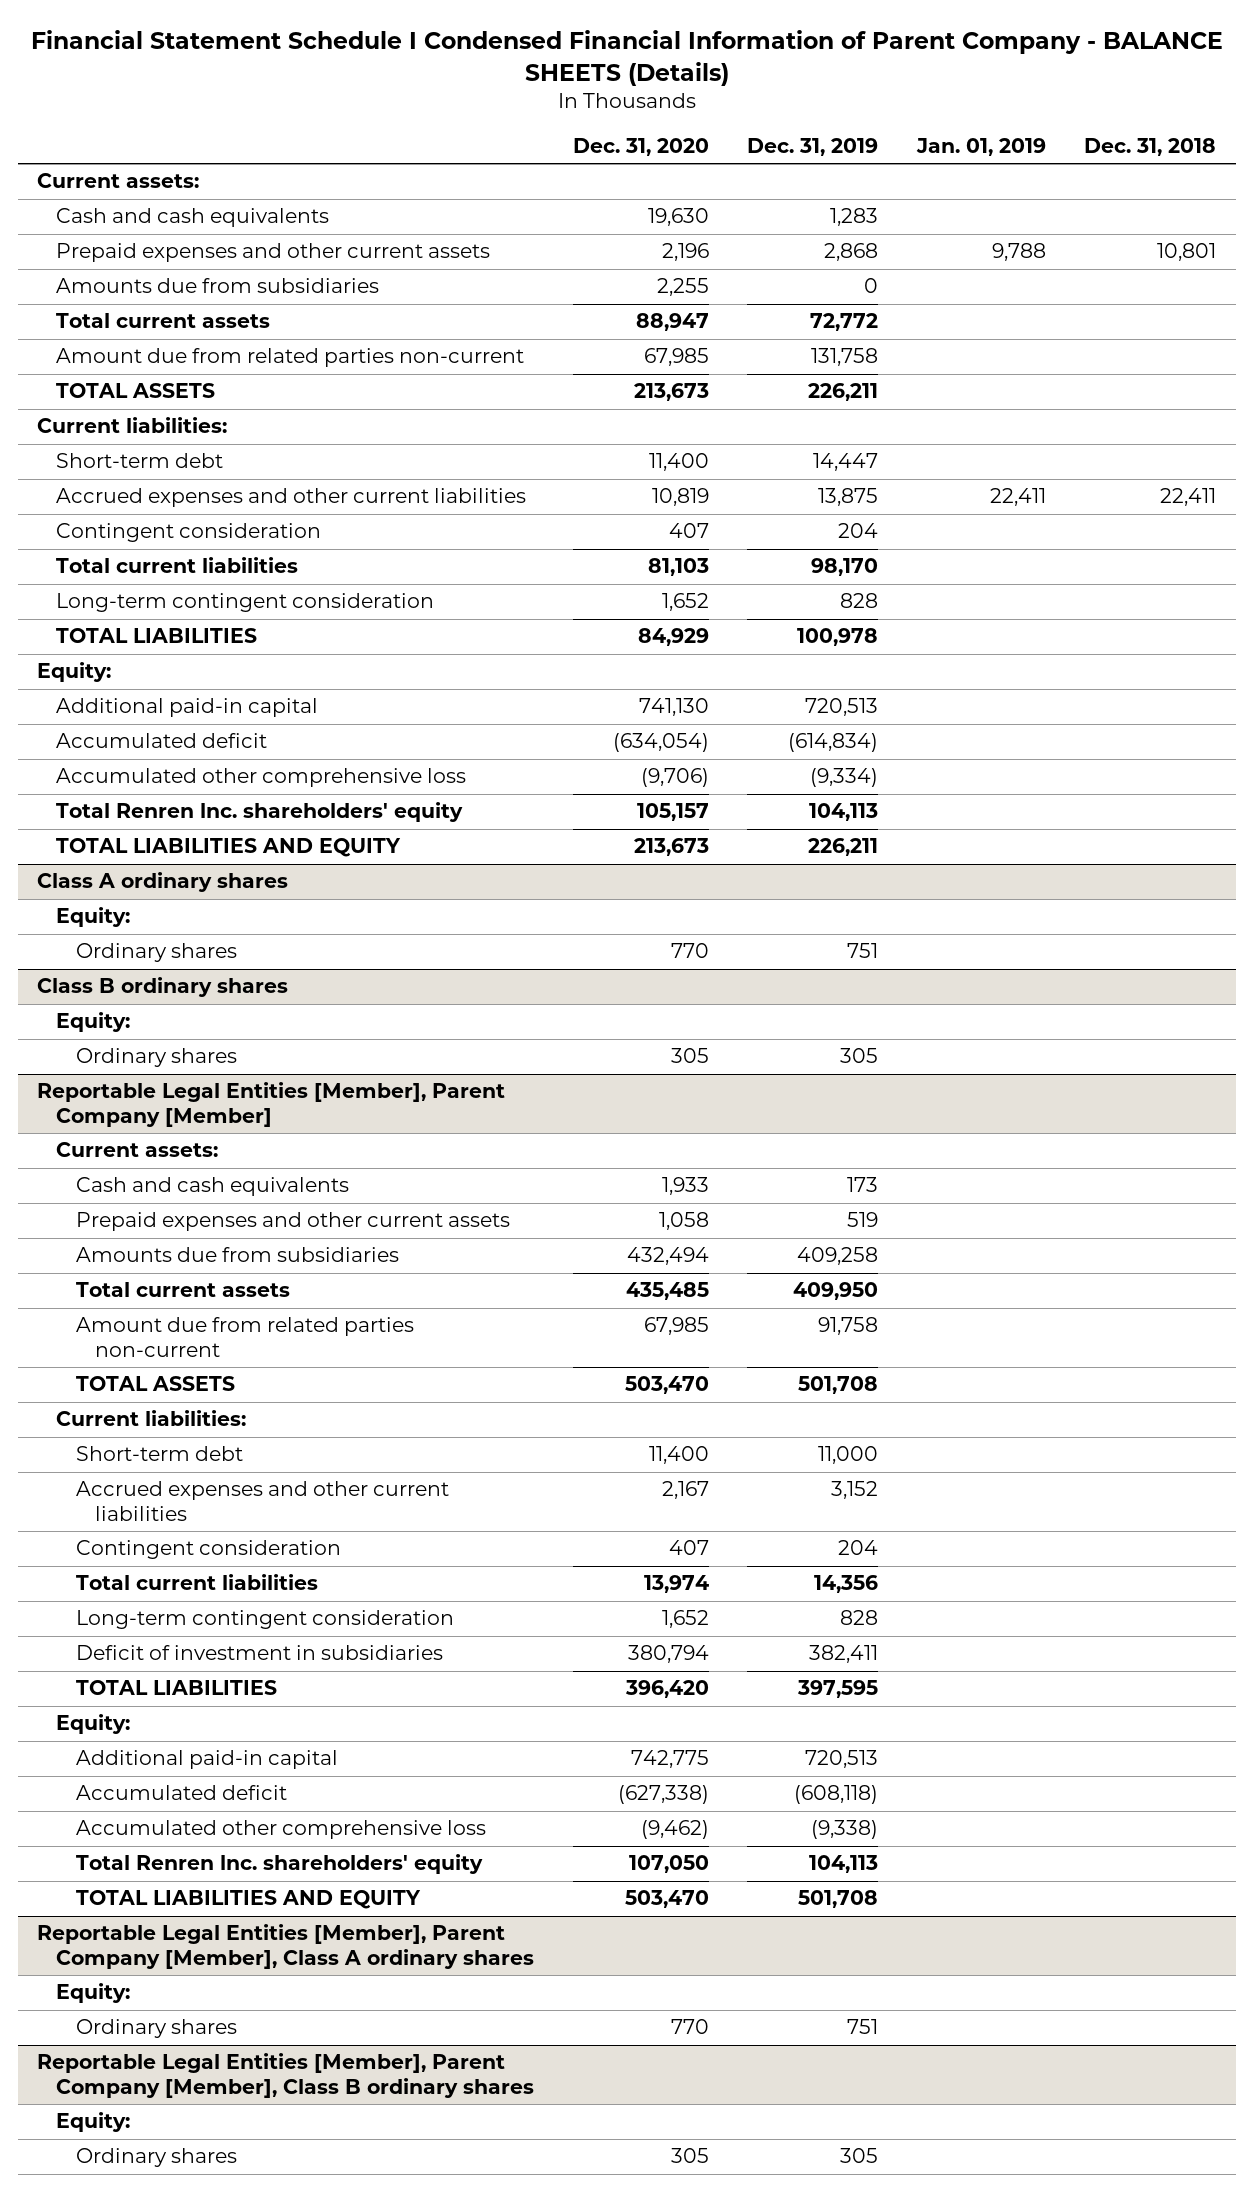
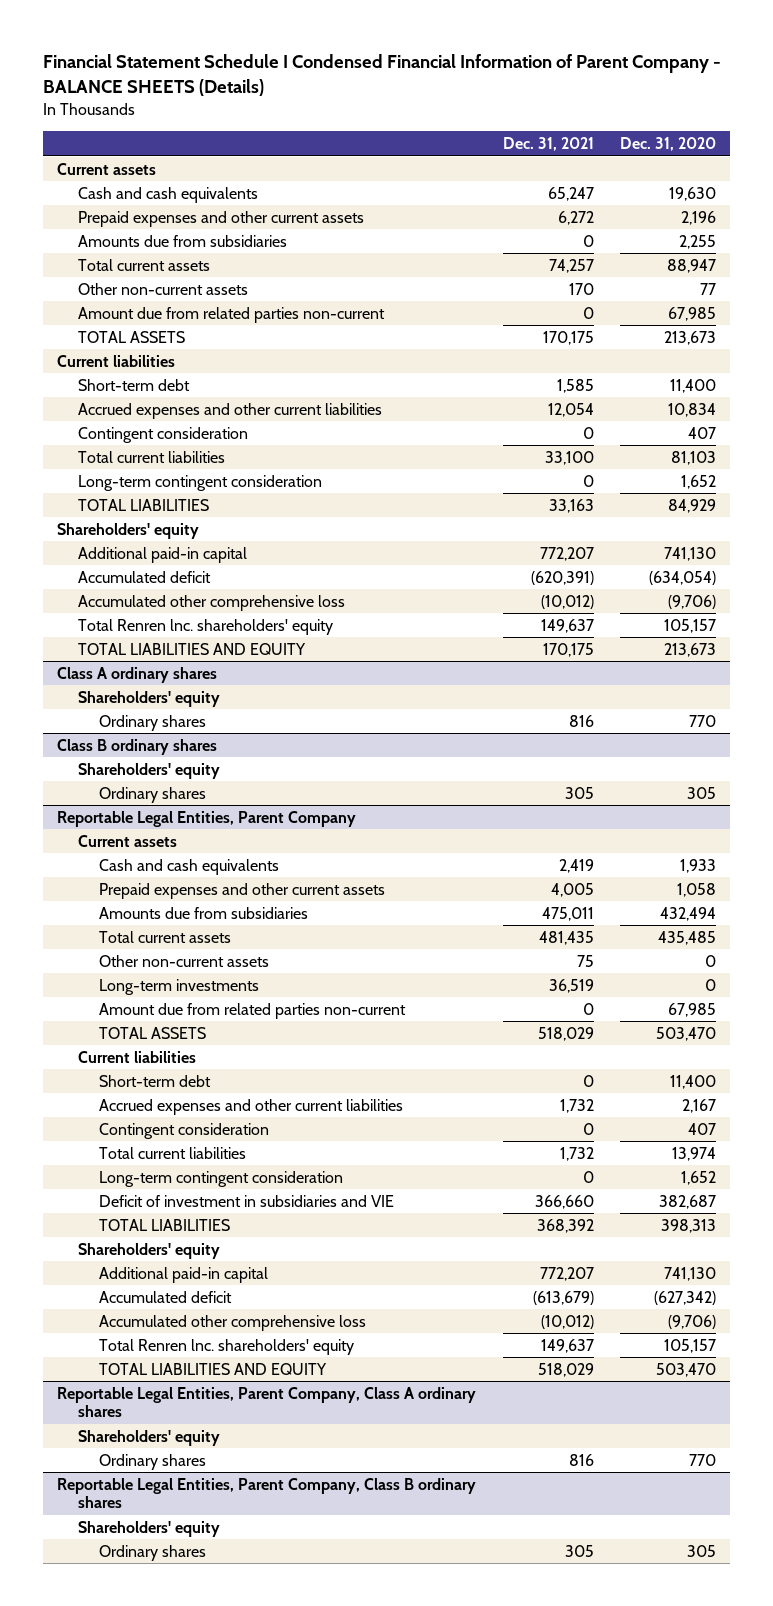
[747,137,879,156] Dec. 31, 2019 -> none
[915,137,1046,156] Jan. 01, 2019 -> none
[1084,137,1217,156] Dec. 31, 2018 -> none
none -> [502,137,594,152] Dec. 31, 2021
[36,173,199,189] Current assets: -> [56,162,156,175] Current assets
none -> [77,282,248,295] Other non-current assets
[36,417,227,434] Current liabilities: -> [56,354,175,367] Current liabilities
[651,488,709,507] 10,819 -> [668,402,717,417] 10,834
[36,662,111,683] Equity: -> [56,522,199,539] Shareholders' equity
[56,907,131,928] Equity: -> [77,690,220,707] Shareholders' equity
[56,1012,131,1033] Equity: -> [77,762,220,779] Shareholders' equity
[36,1082,505,1128] Reportable Legal Entities [Member], Parent Company [Member] -> [56,810,356,827] Reportable Legal Entities, Parent Company
[56,1142,219,1158] Current assets: -> [77,834,177,847] Current assets
none -> [99,954,270,967] Other non-current assets
none -> [99,978,260,995] Long-term investments
[56,1410,247,1427] Current liabilities: -> [77,1050,196,1063] Current liabilities
[75,1645,443,1661] Deficit of investment in subsidiaries -> [99,1194,395,1207] Deficit of investment in subsidiaries and VIE
[627,1645,709,1664] 380,794 -> [659,1194,717,1209] 382,687
[624,1680,709,1699] 396,420 -> [661,1218,717,1233] 398,313
[56,1714,131,1735] Equity: -> [77,1242,220,1259] Shareholders' equity
[630,1750,709,1769] 742,775 -> [664,1266,717,1281] 741,130
[617,1785,709,1805] (627,338) -> [654,1290,717,1305] (627,342)
[640,1820,709,1840] (9,462) -> [668,1314,717,1329] (9,706)
[628,1855,709,1874] 107,050 -> [664,1338,717,1353] 105,157
[36,1924,535,1970] Reportable Legal Entities [Member], Parent Company [Member], Class A ordinary shares -> [56,1386,476,1418] Reportable Legal Entities, Parent Company, Class A ordinary shares
[56,1983,131,2004] Equity: -> [77,1429,220,1446] Shareholders' equity
[36,2053,535,2099] Reportable Legal Entities [Member], Parent Company [Member], Class B ordinary shares -> [56,1477,476,1509] Reportable Legal Entities, Parent Company, Class B ordinary shares
[56,2112,131,2133] Equity: -> [77,1520,220,1537] Shareholders' equity

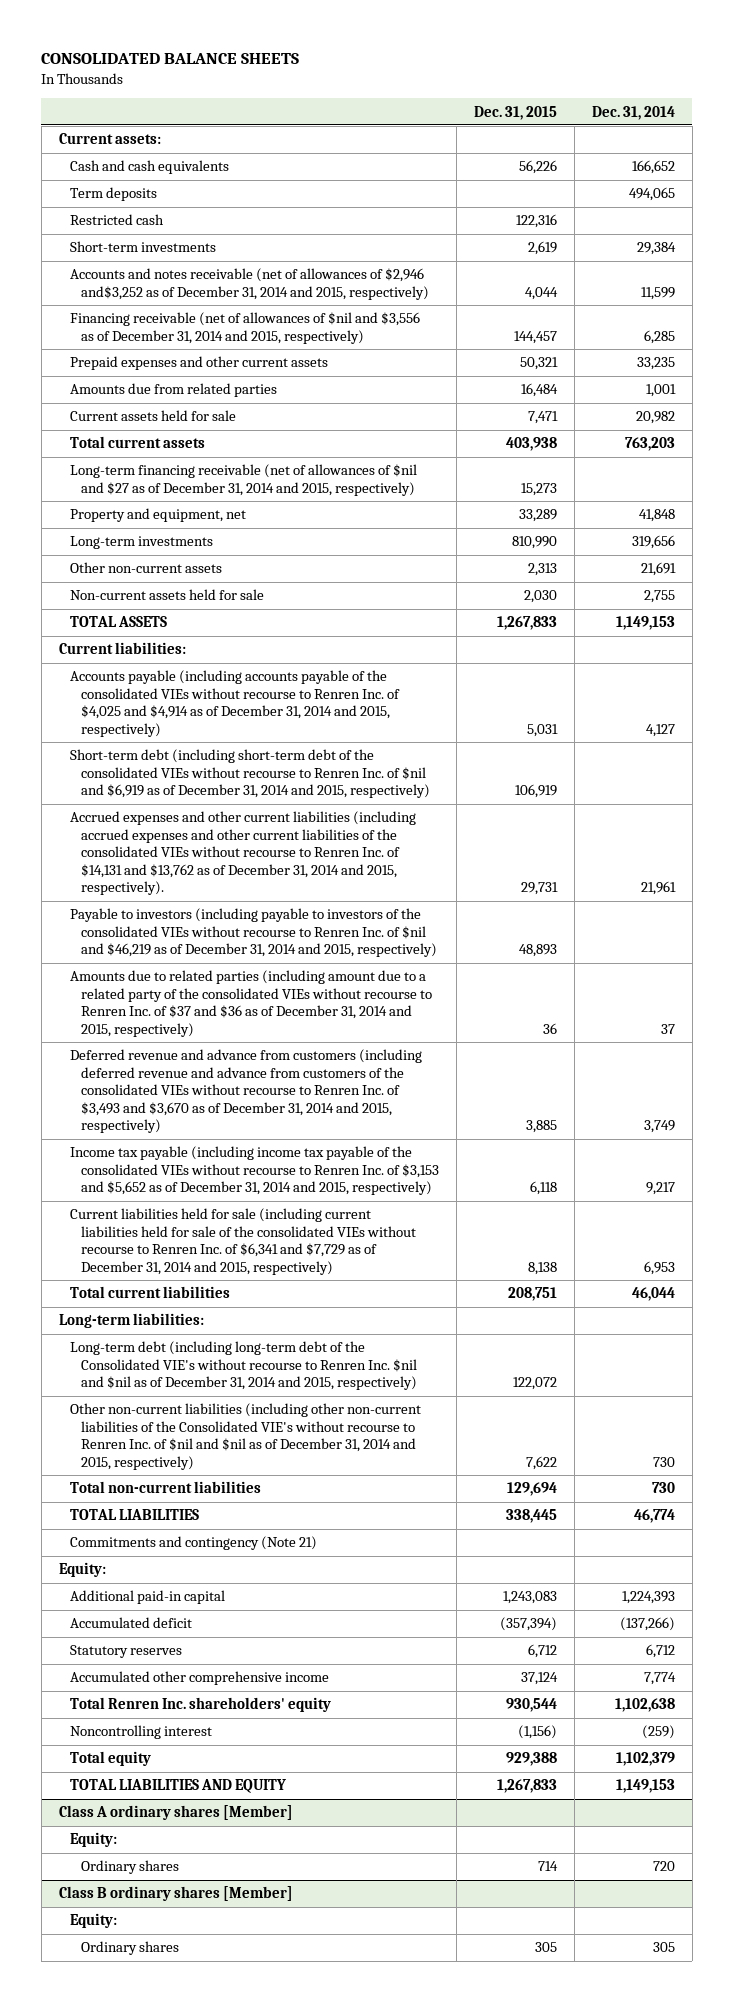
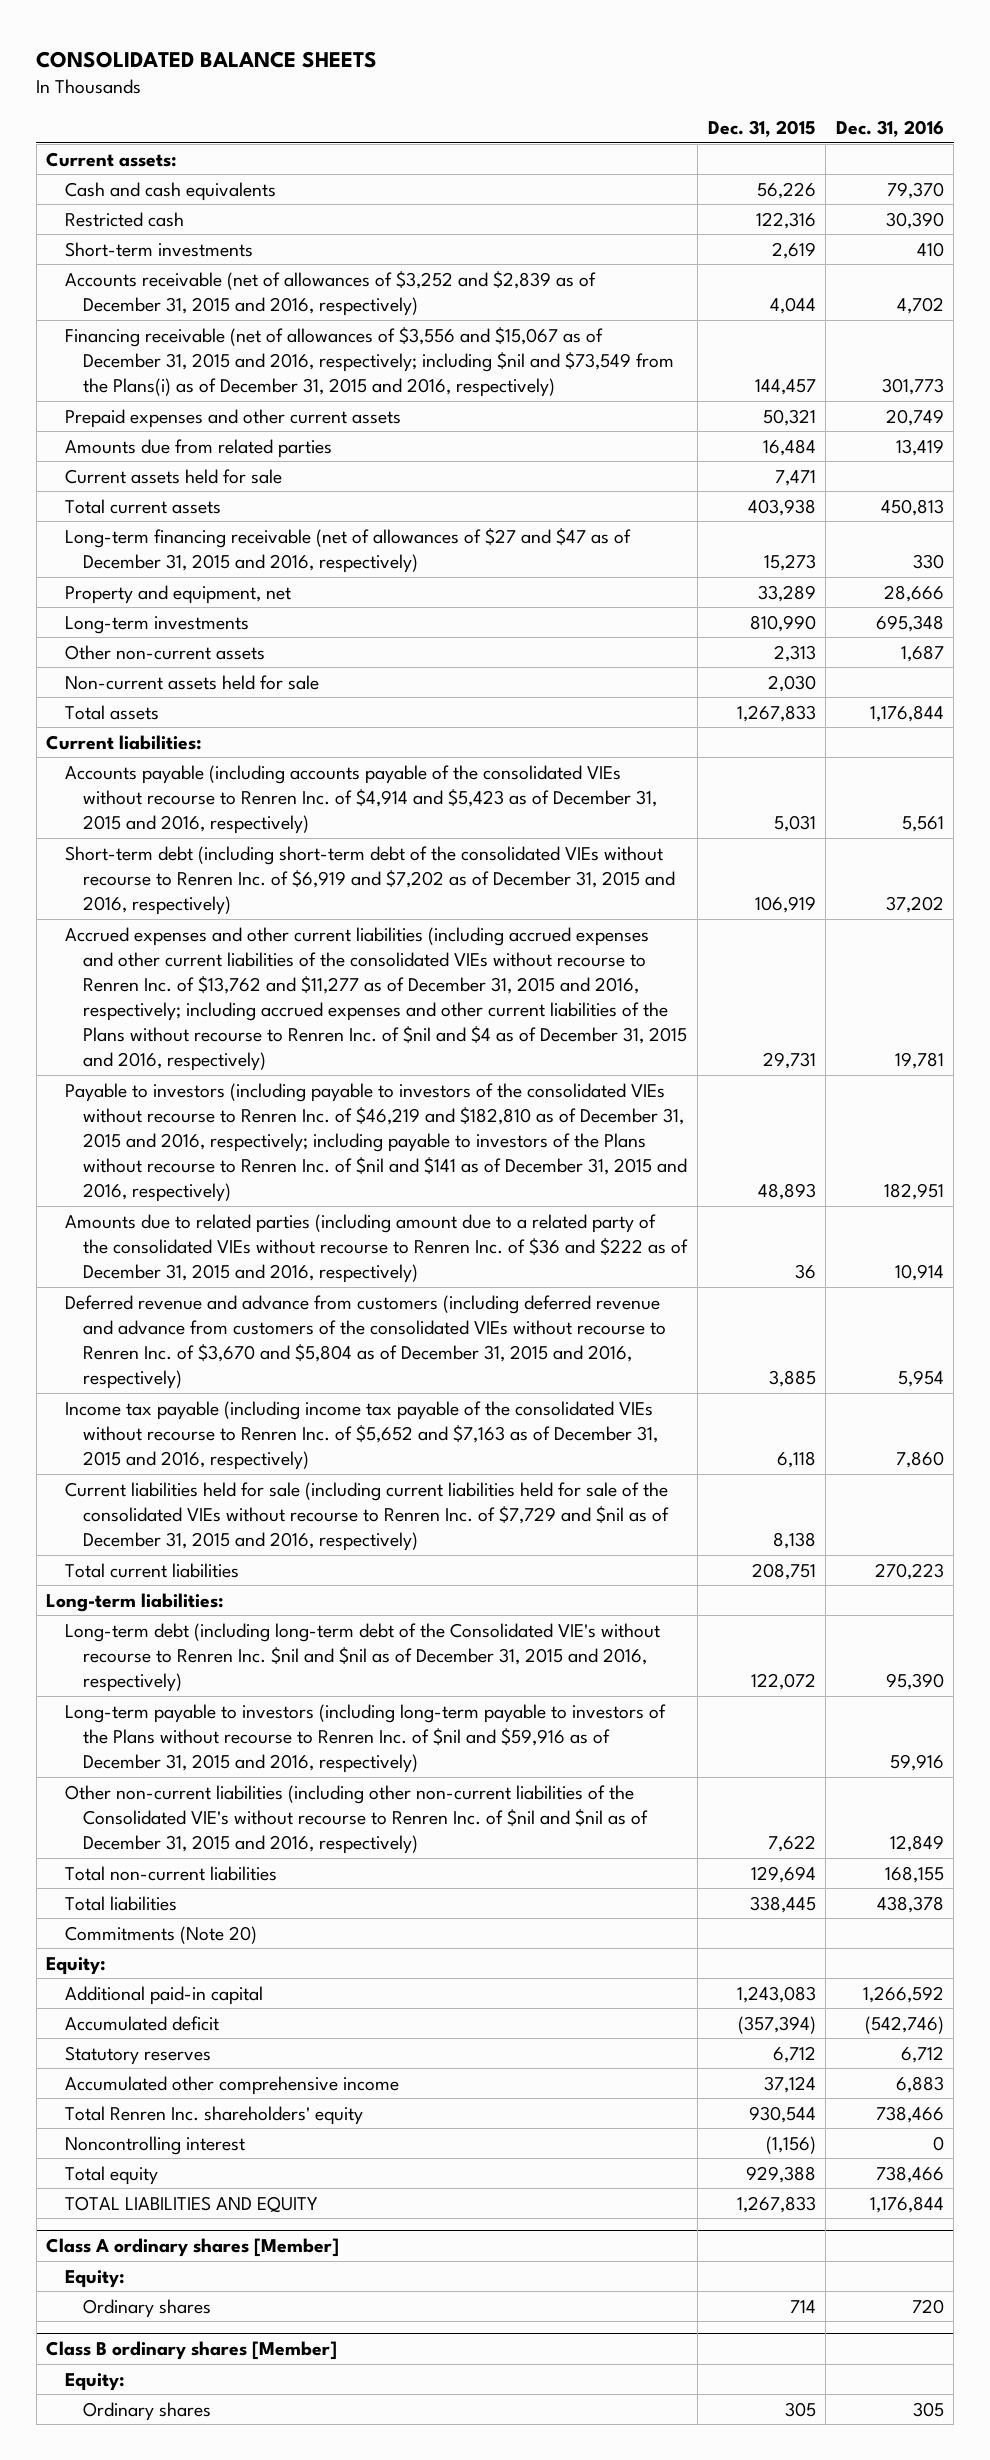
[591,105,675,120] Dec. 31, 2014 -> none
none -> [835,120,944,138] Dec. 31, 2016
[69,187,157,202] Term deposits -> none
[69,268,430,300] Accounts and notes receivable (net of allowances of $2,946 and$3,252 as of December 31, 2014 and 2015, respectively) -> [64,270,596,316] Accounts receivable (net of allowances of $3,252 and $2,839 as of December 31, 2015 and 2016, respectively)
[69,312,420,344] Financing receivable (net of allowances of $nil and $3,556 as of December 31, 2014 and 2015, respectively) -> [64,326,675,397] Financing receivable (net of allowances of $3,556 and $15,067 as of December 31, 2015 and 2016, respectively; including $nil and $73,549 from the Plans(i) as of December 31, 2015 and 2016, respectively)
[69,464,417,496] Long-term financing receivable (net of allowances of $nil and $27 as of December 31, 2014 and 2015, respectively) -> [64,527,631,573] Long-term financing receivable (net of allowances of $27 and $47 as of December 31, 2015 and 2016, respectively)
[69,616,167,628] TOTAL ASSETS -> [64,704,159,720] Total assets
[69,670,401,737] Accounts payable (including accounts payable of the consolidated VIEs without recourse to Renren Inc. of $4,025 and $4,914 as of December 31, 2014 and 2015, respectively) -> [64,764,658,834] Accounts payable (including accounts payable of the consolidated VIEs without recourse to Renren Inc. of $4,914 and $5,423 as of December 31, 2015 and 2016, respectively)
[69,749,431,799] Short-term debt (including short-term debt of the consolidated VIEs without recourse to Renren Inc. of $nil and $6,919 as of December 31, 2014 and 2015, respectively) -> [64,845,676,915] Short-term debt (including short-term debt of the consolidated VIEs without recourse to Renren Inc. of $6,919 and $7,202 as of December 31, 2015 and 2016, respectively)
[69,811,416,896] Accrued expenses and other current liabilities (including accrued expenses and other current liabilities of the consolidated VIEs without recourse to Renren Inc. of $14,131 and $13,762 as of December 31, 2014 and 2015, respectively). -> [64,926,688,1072] Accrued expenses and other current liabilities (including accrued expenses and other current liabilities of the consolidated VIEs without recourse to Renren Inc. of $13,762 and $11,277 as of December 31, 2015 and 2016, respectively; including accrued expenses and other current liabilities of the Plans without recourse to Renren Inc. of $nil and $4 as of December 31, 2015 and 2016, respectively)
[69,908,438,958] Payable to investors (including payable to investors of the consolidated VIEs without recourse to Renren Inc. of $nil and $46,219 as of December 31, 2014 and 2015, respectively) -> [64,1082,688,1203] Payable to investors (including payable to investors of the consolidated VIEs without recourse to Renren Inc. of $46,219 and $182,810 as of December 31, 2015 and 2016, respectively; including payable to investors of the Plans without recourse to Renren Inc. of $nil and $141 as of December 31, 2015 and 2016, respectively)
[69,970,433,1037] Amounts due to related parties (including amount due to a related party of the consolidated VIEs without recourse to Renren Inc. of $37 and $36 as of December 31, 2014 and 2015, respectively) -> [64,1213,689,1283] Amounts due to related parties (including amount due to a related party of the consolidated VIEs without recourse to Renren Inc. of $36 and $222 as of December 31, 2015 and 2016, respectively)
[69,1049,422,1134] Deferred revenue and advance from customers (including deferred revenue and advance from customers of the consolidated VIEs without recourse to Renren Inc. of $3,493 and $3,670 as of December 31, 2014 and 2015, respectively) -> [64,1294,667,1390] Deferred revenue and advance from customers (including deferred revenue and advance from customers of the consolidated VIEs without recourse to Renren Inc. of $3,670 and $5,804 as of December 31, 2015 and 2016, respectively)
[69,1146,440,1196] Income tax payable (including income tax payable of the consolidated VIEs without recourse to Renren Inc. of $3,153 and $5,652 as of December 31, 2014 and 2015, respectively) -> [64,1400,659,1470] Income tax payable (including income tax payable of the consolidated VIEs without recourse to Renren Inc. of $5,652 and $7,163 as of December 31, 2015 and 2016, respectively)
[69,1208,417,1275] Current liabilities held for sale (including current liabilities held for sale of the consolidated VIEs without recourse to Renren Inc. of $6,341 and $7,729 as of December 31, 2014 and 2015, respectively) -> [64,1481,670,1551] Current liabilities held for sale (including current liabilities held for sale of the consolidated VIEs without recourse to Renren Inc. of $7,729 and $nil as of December 31, 2015 and 2016, respectively)
[69,1341,418,1391] Long-term debt (including long-term debt of the Consolidated VIE's without recourse to Renren Inc. $nil and $nil as of December 31, 2014 and 2015, respectively) -> [64,1622,660,1692] Long-term debt (including long-term debt of the Consolidated VIE's without recourse to Renren Inc. $nil and $nil as of December 31, 2015 and 2016, respectively)
none -> [64,1703,666,1773] Long-term payable to investors (including long-term payable to investors of the Plans without recourse to Renren Inc. of $nil and $59,916 as of December 31, 2015 and 2016, respectively)
[69,1403,421,1470] Other non-current liabilities (including other non-current liabilities of the Consolidated VIE's without recourse to Renren Inc. of $nil and $nil as of December 31, 2014 and 2015, respectively) -> [64,1784,649,1854] Other non-current liabilities (including other non-current liabilities of the Consolidated VIE's without recourse to Renren Inc. of $nil and $nil as of December 31, 2015 and 2016, respectively)
[69,1509,199,1521] TOTAL LIABILITIES -> [64,1895,177,1911] Total liabilities
[69,1536,317,1551] Commitments and contingency (Note 21) -> [64,1925,257,1944] Commitments (Note 20)

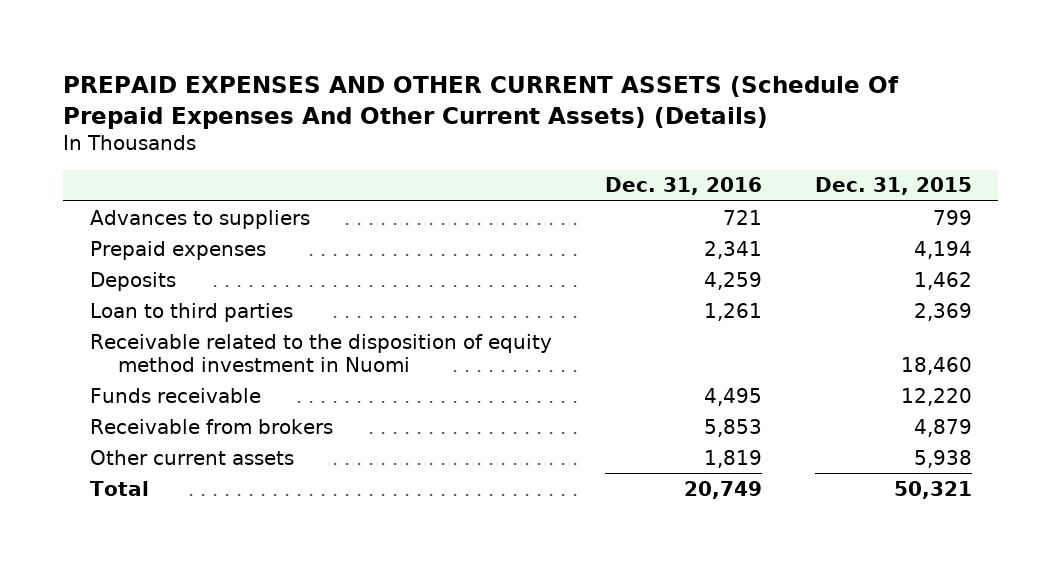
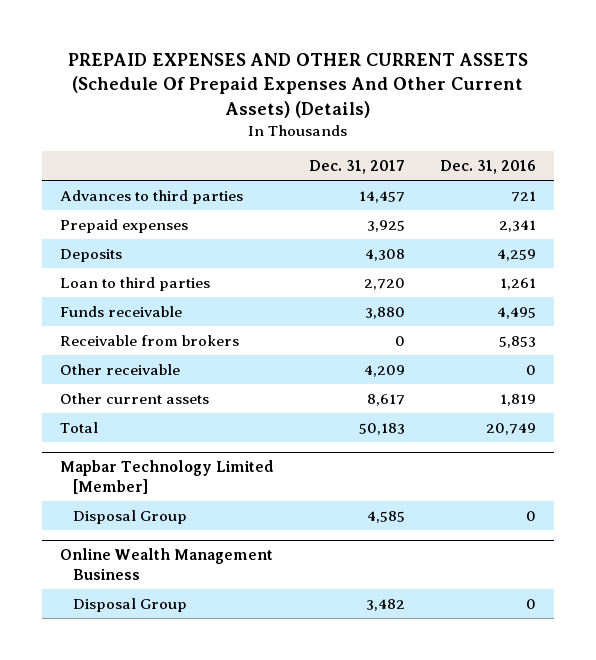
[814,177,972,196] Dec. 31, 2015 -> none
none -> [308,160,405,175] Dec. 31, 2017
[89,209,310,229] Advances to suppliers -> [60,190,244,205] Advances to third parties
[89,333,552,372] Receivable related to the disposition of equity method investment in Nuomi -> none
none -> [60,364,181,376] Other receivable
none -> [60,460,274,495] Mapbar Technology Limited [Member]
none -> [72,510,187,525] Disposal Group
none -> [60,548,274,581] Online Wealth Management Business
none -> [72,598,187,613] Disposal Group

